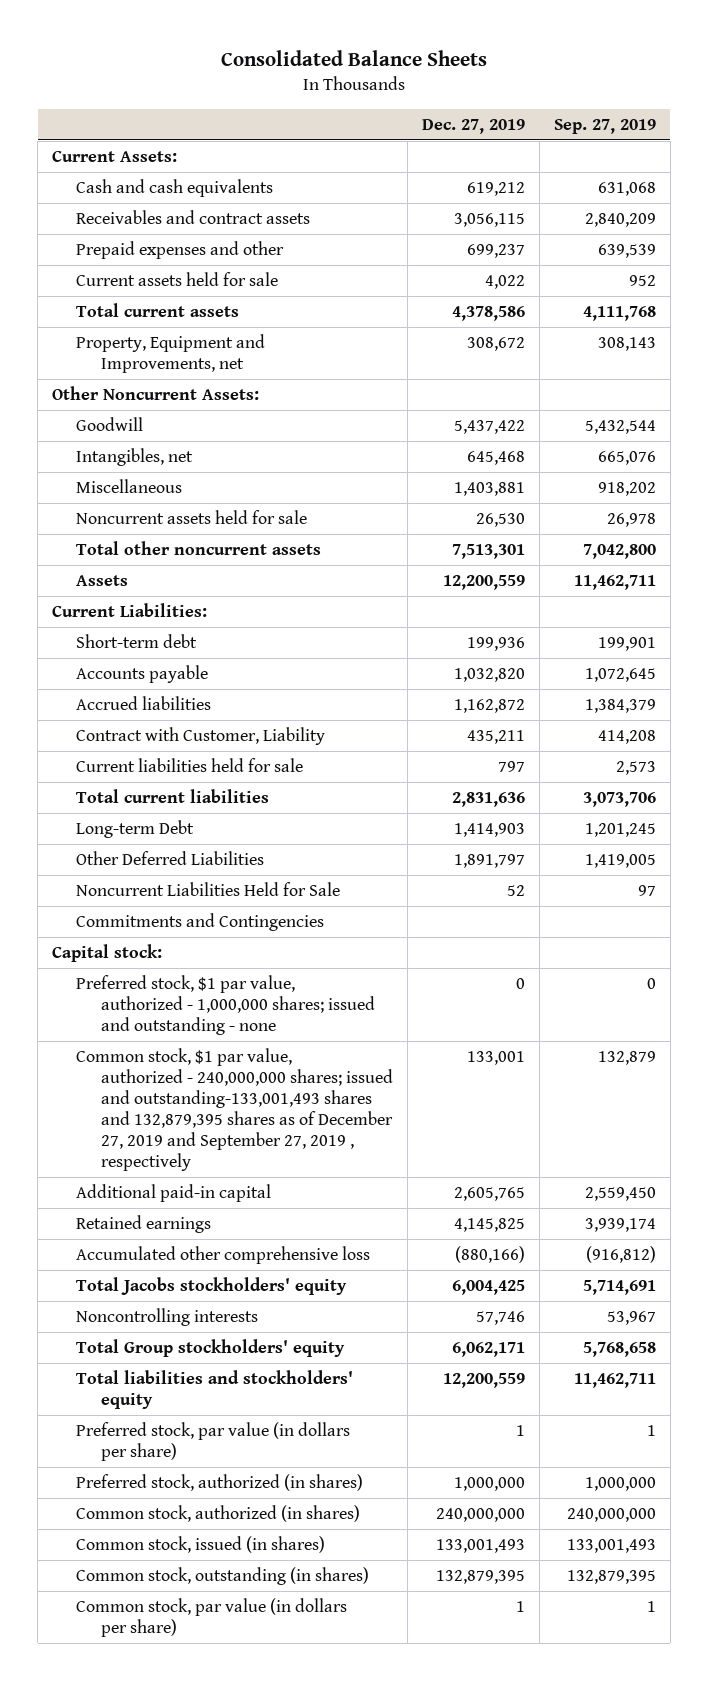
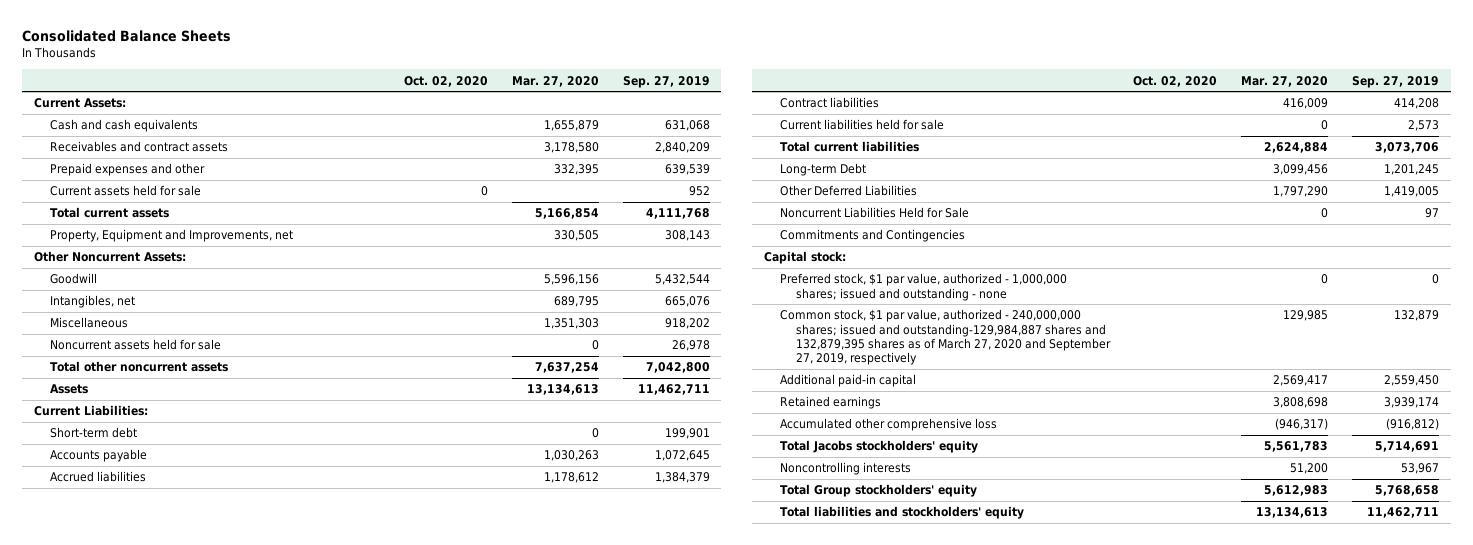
[421,118,525,134] Dec. 27, 2019 -> none
none -> [404,75,489,87] Oct. 02, 2020
none -> [511,75,599,87] Mar. 27, 2020
[76,727,326,746] Contract with Customer, Liability -> [779,97,879,109] Contract liabilities
[76,1048,393,1172] Common stock, $1 par value, authorized - 240,000,000 shares; issued and outstanding-133,001,493 shares and 132,879,395 shares as of December 27, 2019 and September 27, 2019 , respectively -> [779,309,1111,365] Common stock, $1 par value, authorized - 240,000,000 shares; issued and outstanding-129,984,887 shares and 132,879,395 shares as of March 27, 2020 and September 27, 2019, respectively
[76,1422,351,1462] Preferred stock, par value (in dollars per share) -> none
[76,1474,364,1492] Preferred stock, authorized (in shares) -> none
[76,1505,361,1523] Common stock, authorized (in shares) -> none
[76,1536,326,1554] Common stock, issued (in shares) -> none
[76,1567,370,1586] Common stock, outstanding (in shares) -> none
[76,1598,348,1638] Common stock, par value (in dollars per share) -> none

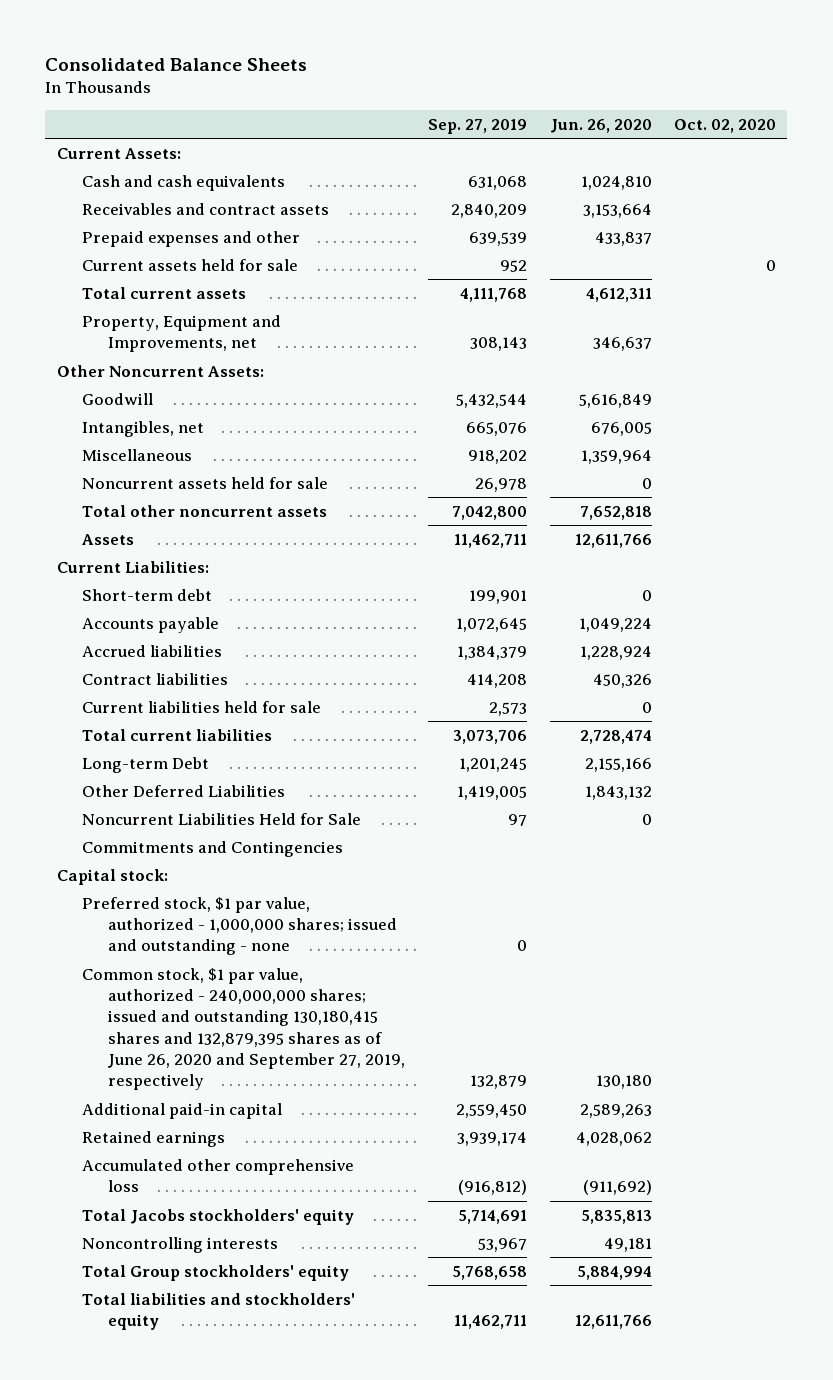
[511,75,599,87] Mar. 27, 2020 -> none
none -> [549,118,652,133] Jun. 26, 2020
[779,309,1111,365] Common stock, $1 par value, authorized - 240,000,000 shares; issued and outstanding-129,984,887 shares and 132,879,395 shares as of March 27, 2020 and September 27, 2019, respectively -> [82,967,406,1091] Common stock, $1 par value, authorized - 240,000,000 shares; issued and outstanding 130,180,415 shares and 132,879,395 shares as of June 26, 2020 and September 27, 2019, respectively

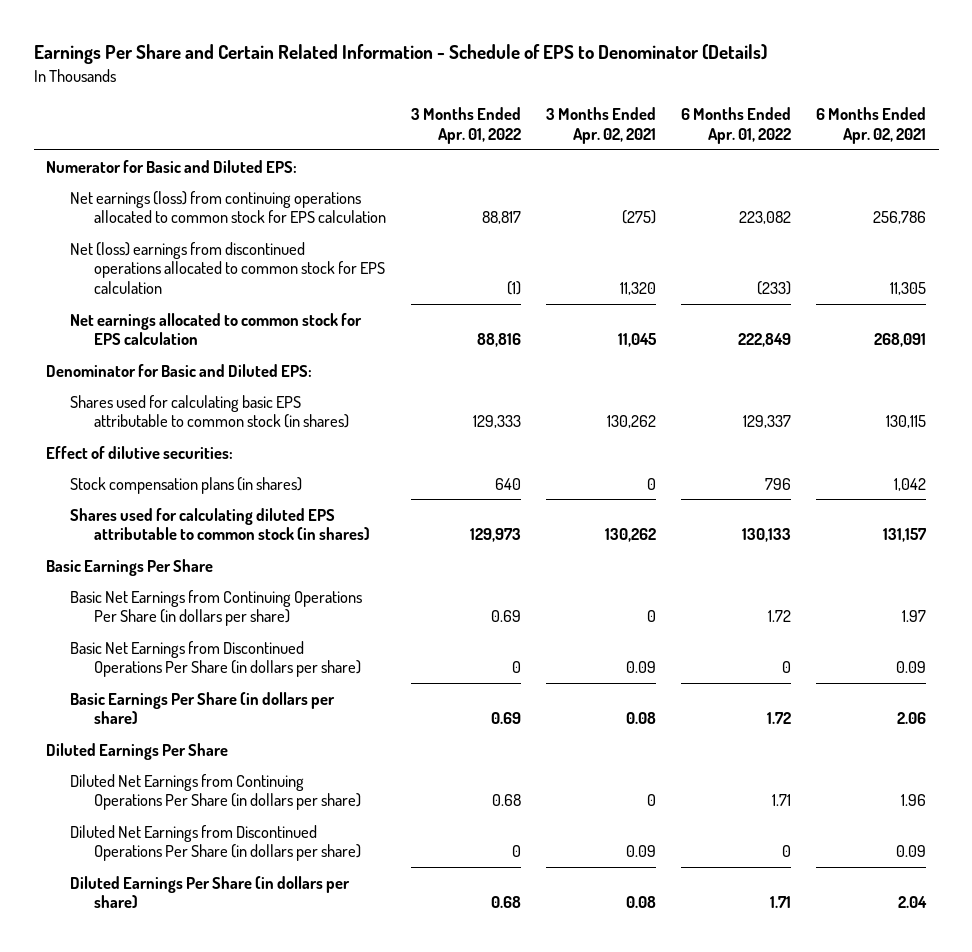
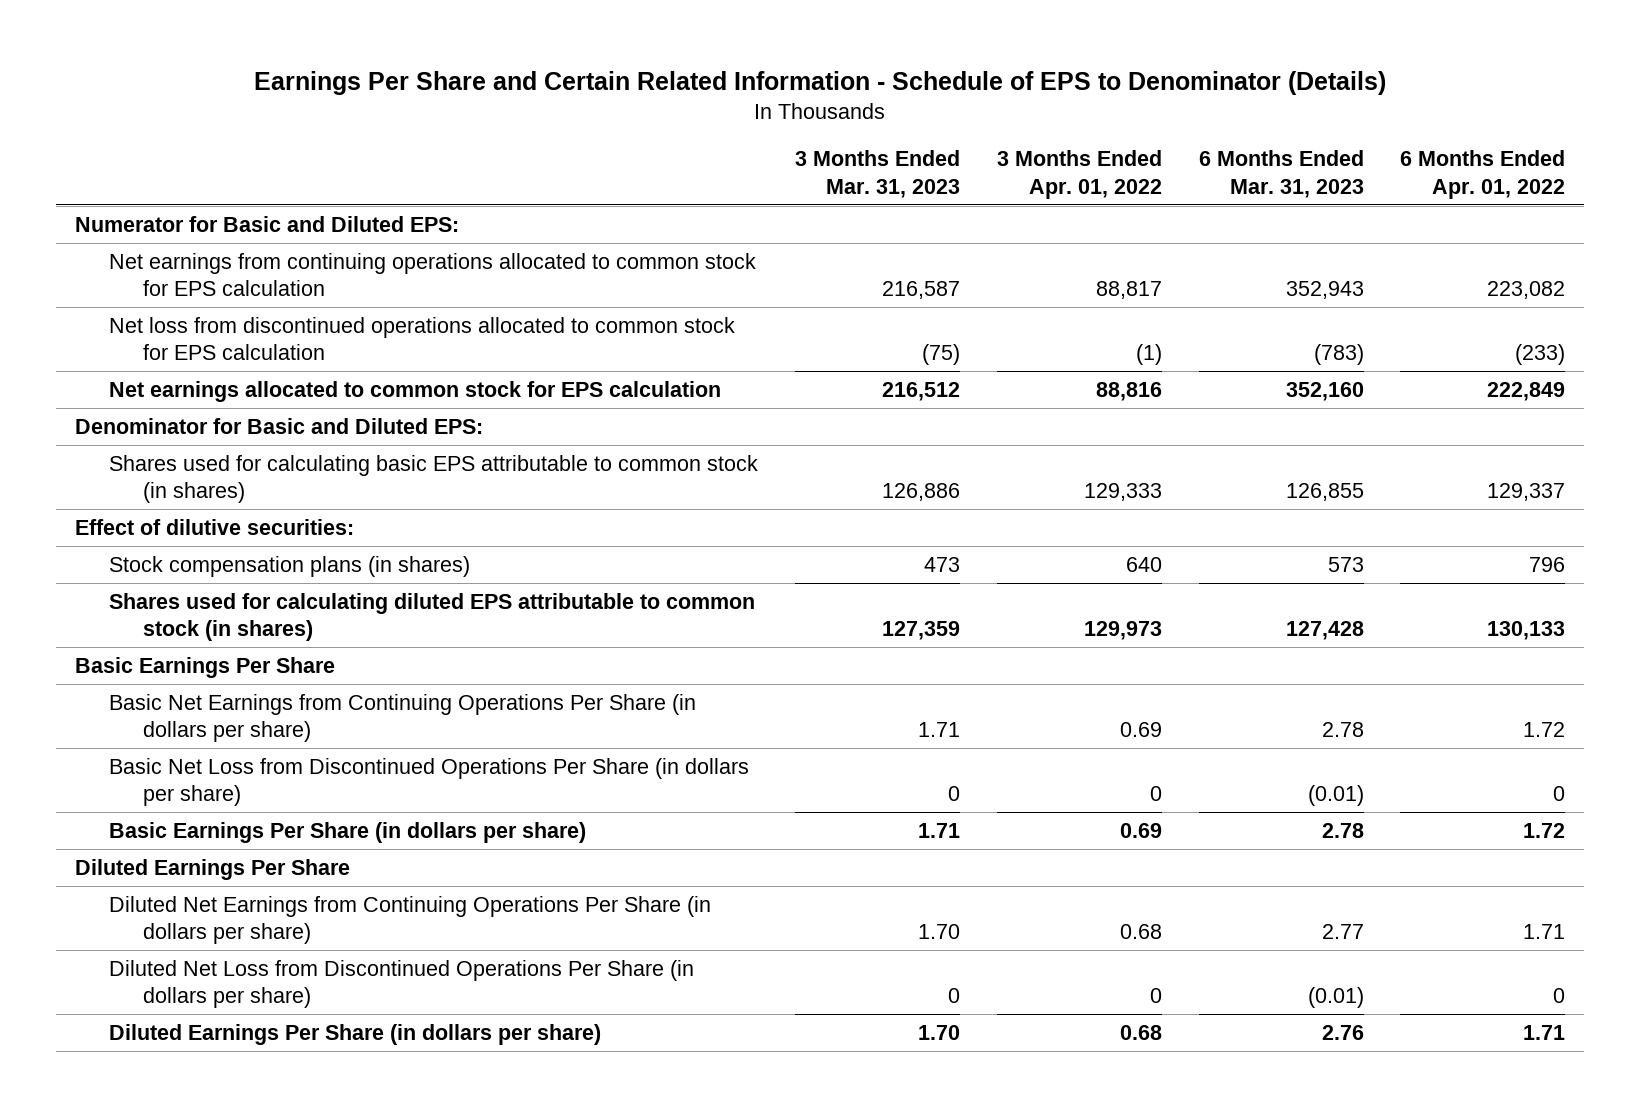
[546,107,657,145] 3 Months Ended Apr. 02, 2021 -> none
[816,107,927,145] 6 Months Ended Apr. 02, 2021 -> none
none -> [794,149,960,198] 3 Months Ended Mar. 31, 2023
none -> [1198,149,1364,198] 6 Months Ended Mar. 31, 2023
[70,190,387,224] Net earnings (loss) from continuing operations allocated to common stock for EPS calculation -> [108,252,756,297] Net earnings from continuing operations allocated to common stock for EPS calculation
[70,241,386,295] Net (loss) earnings from discontinued operations allocated to common stock for EPS calculation -> [108,316,735,361] Net loss from discontinued operations allocated to common stock for EPS calculation
[70,640,362,678] Basic Net Earnings from Discontinued Operations Per Share (in dollars per share) -> [108,757,749,807] Basic Net Loss from Discontinued Operations Per Share (in dollars per share)
[70,824,362,862] Diluted Net Earnings from Discontinued Operations Per Share (in dollars per share) -> [108,959,694,1009] Diluted Net Loss from Discontinued Operations Per Share (in dollars per share)

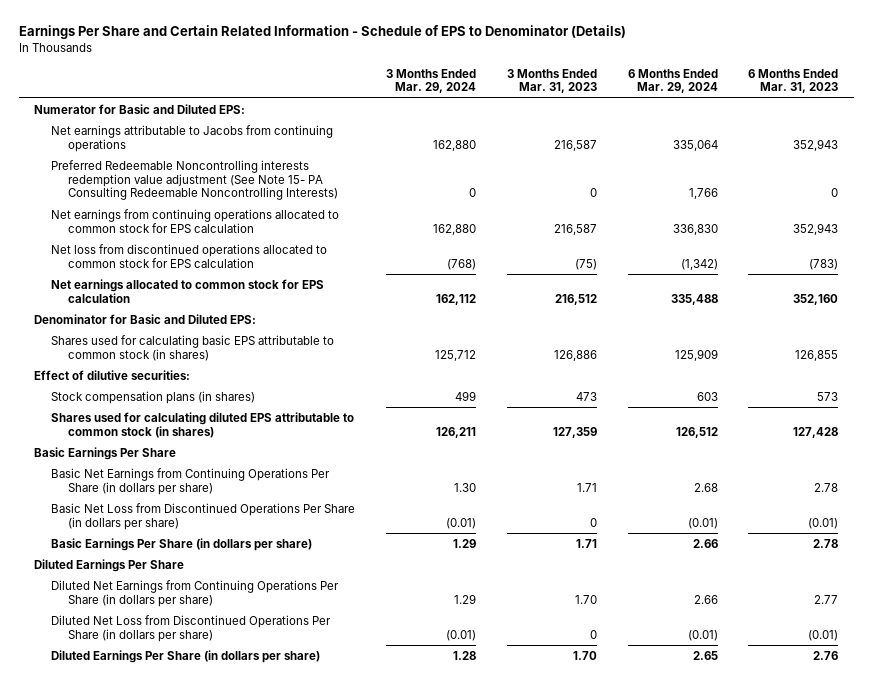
[996,149,1162,199] 3 Months Ended Apr. 01, 2022 -> none
[1400,149,1566,199] 6 Months Ended Apr. 01, 2022 -> none
none -> [385,68,476,94] 3 Months Ended Mar. 29, 2024
none -> [627,68,718,94] 6 Months Ended Mar. 29, 2024
none -> [51,124,334,152] Net earnings attributable to Jacobs from continuing operations
none -> [51,159,338,201] Preferred Redeemable Noncontrolling interests redemption value adjustment (See Note 15- PA Consulting Redeemable Noncontrolling Interests)

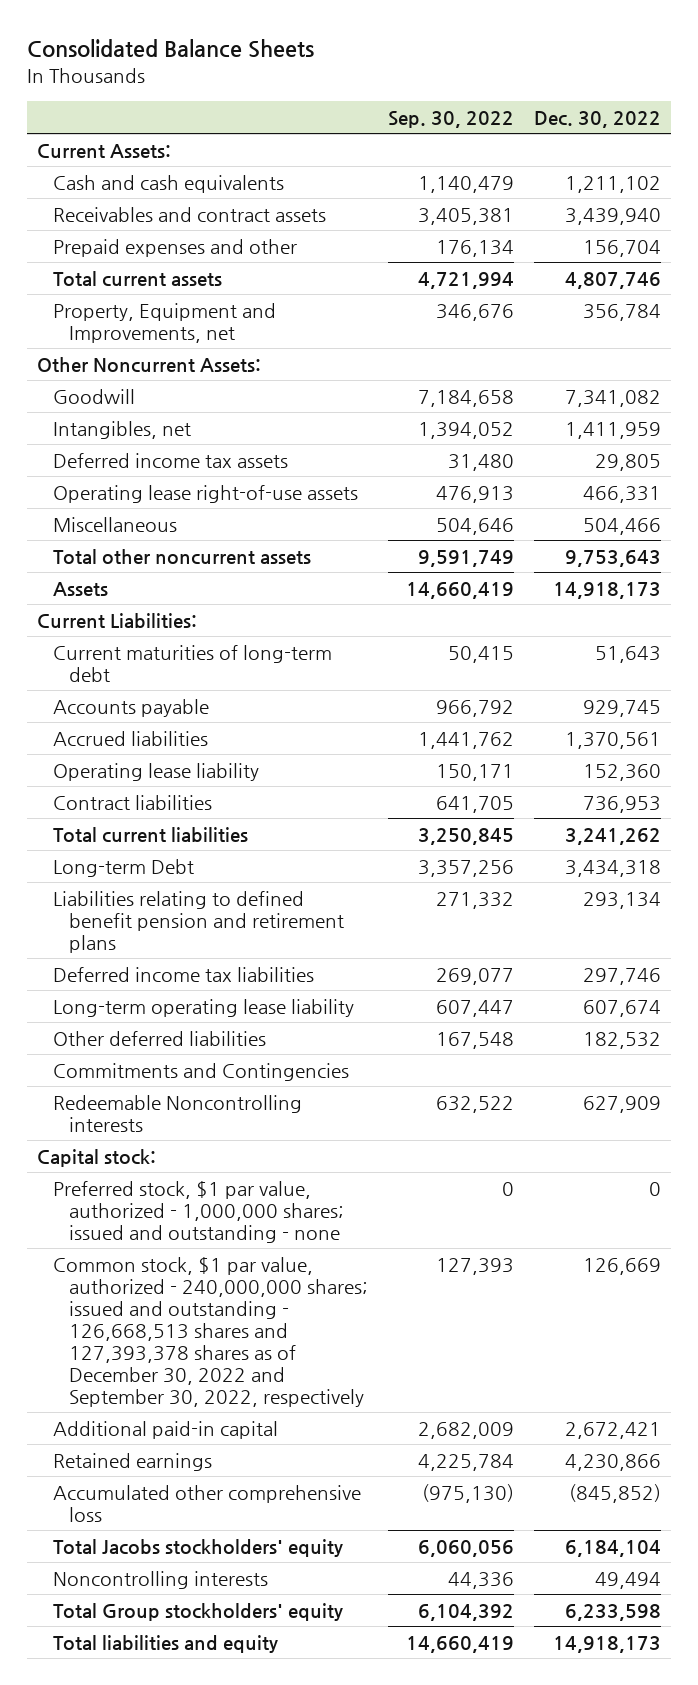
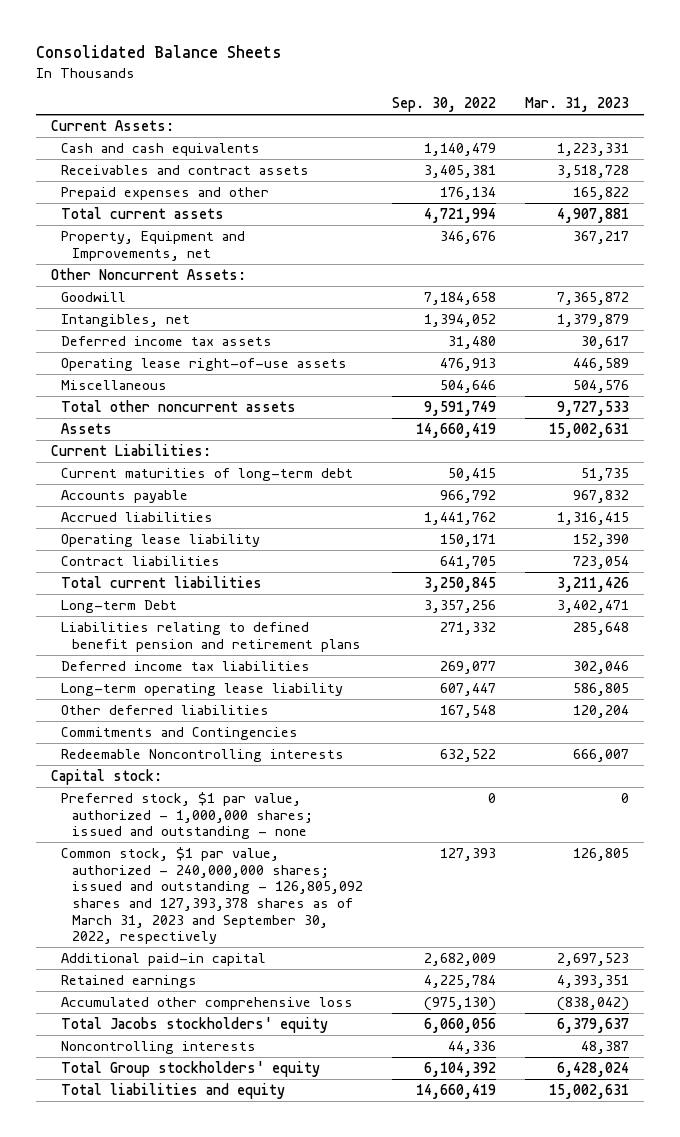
[534,110,662,128] Dec. 30, 2022 -> none
none -> [525,97,630,113] Mar. 31, 2023
[52,1256,369,1408] Common stock, $1 par value, authorized - 240,000,000 shares; issued and outstanding - 126,668,513 shares and 127,393,378 shares as of December 30, 2022 and September 30, 2022, respectively -> [61,846,364,945] Common stock, $1 par value, authorized - 240,000,000 shares; issued and outstanding - 126,805,092 shares and 127,393,378 shares as of March 31, 2023 and September 30, 2022, respectively

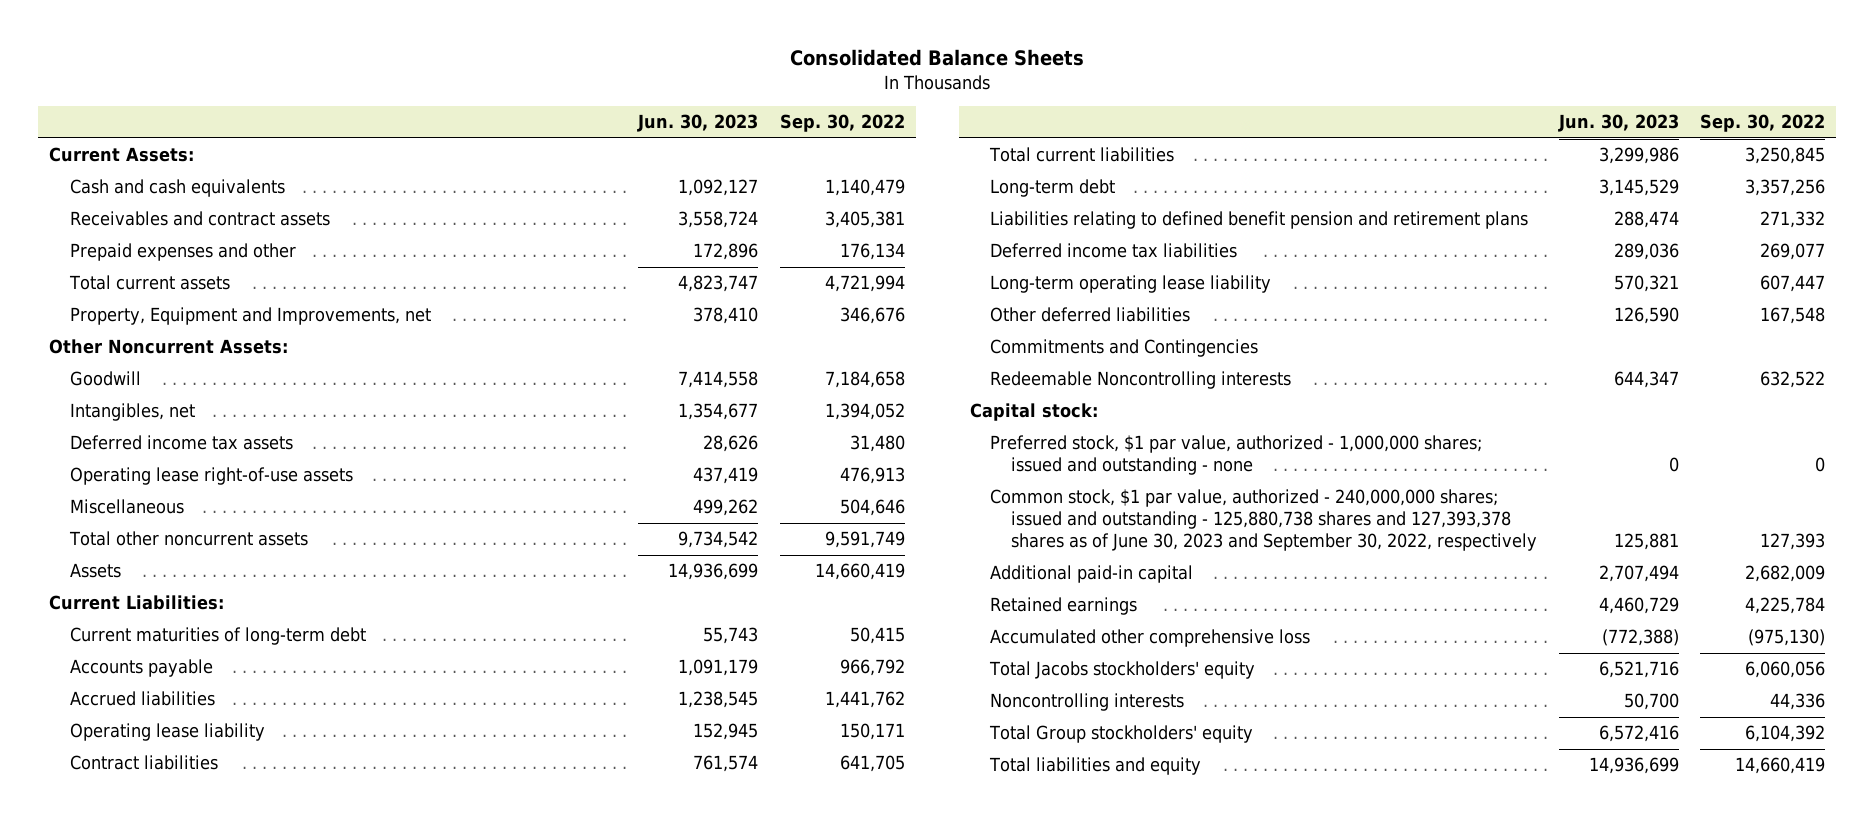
[525,97,630,113] Mar. 31, 2023 -> none
none -> [636,114,758,133] Jun. 30, 2023
[61,599,178,613] Long-term Debt -> [990,179,1116,198] Long-term debt
[61,846,364,945] Common stock, $1 par value, authorized - 240,000,000 shares; issued and outstanding - 126,805,092 shares and 127,393,378 shares as of March 31, 2023 and September 30, 2022, respectively -> [990,489,1537,552] Common stock, $1 par value, authorized - 240,000,000 shares; issued and outstanding - 125,880,738 shares and 127,393,378 shares as of June 30, 2023 and September 30, 2022, respectively

